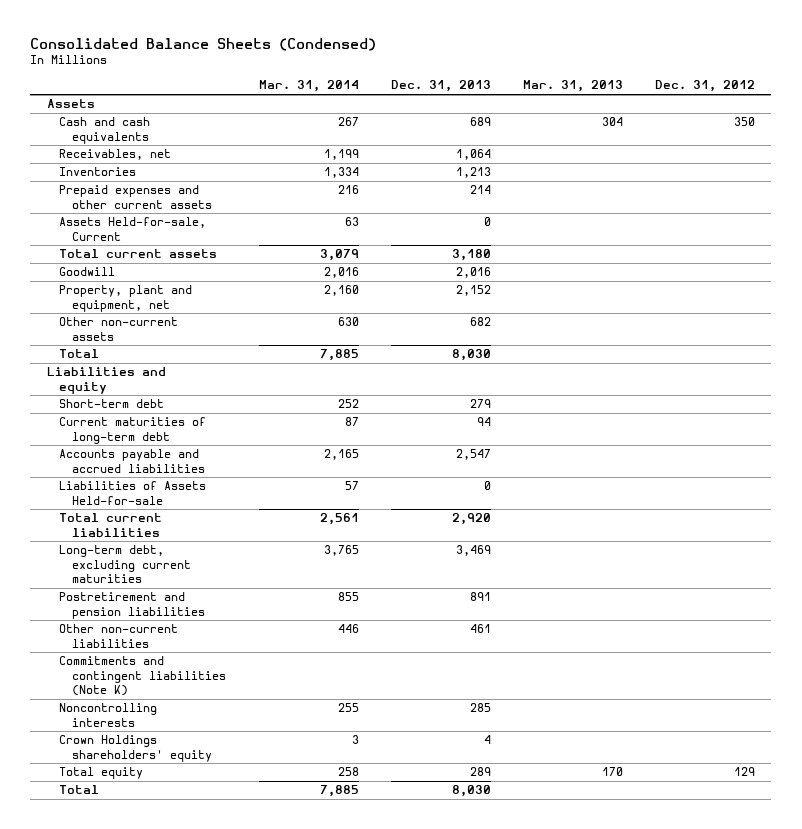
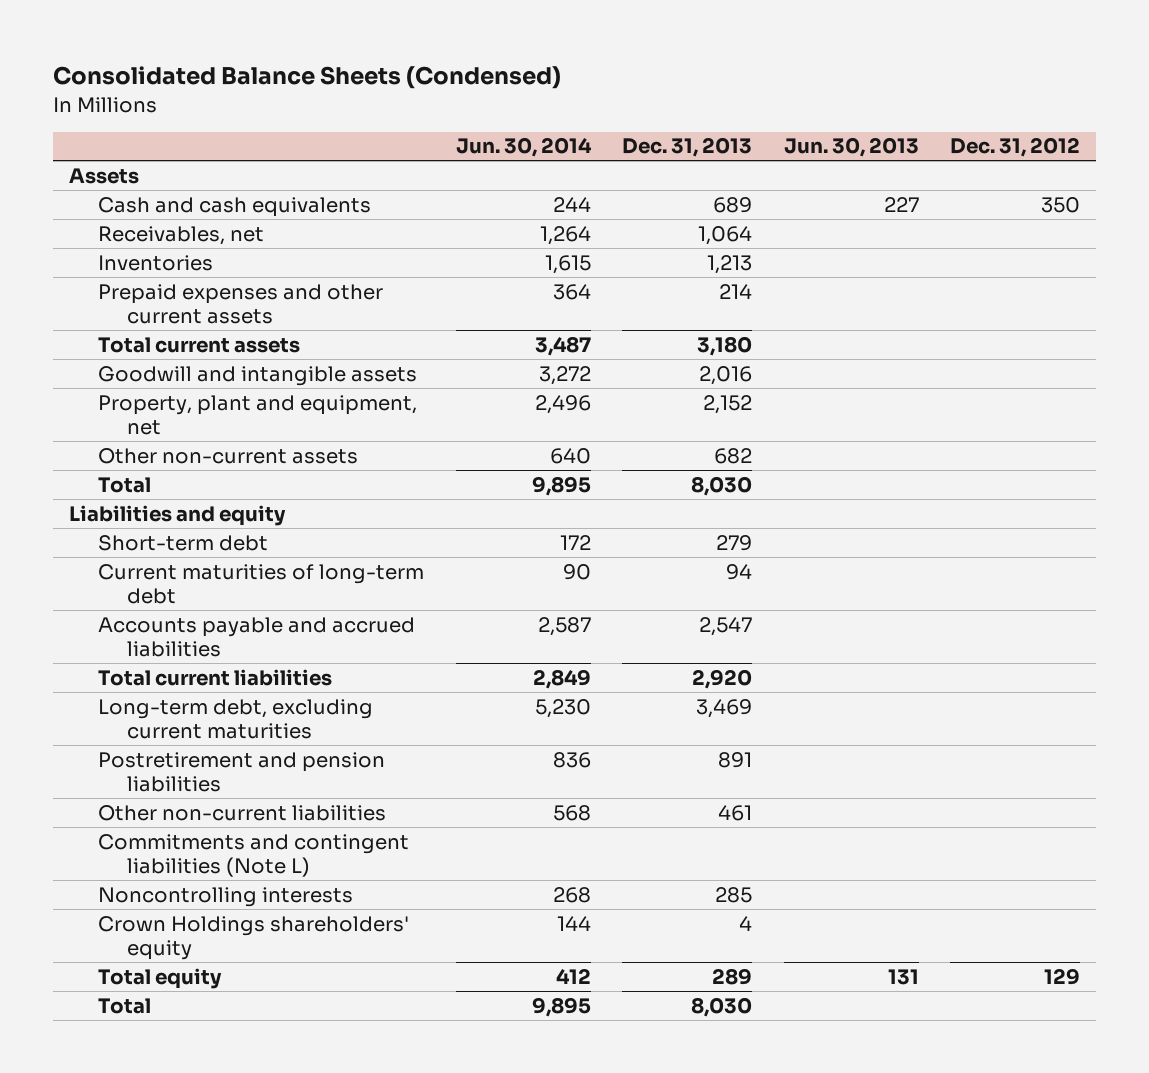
[258,80,359,93] Mar. 31, 2014 -> none
[522,80,623,93] Mar. 31, 2013 -> none
none -> [455,137,592,158] Jun. 30, 2014
none -> [783,137,919,158] Jun. 30, 2013
[59,217,207,241] Assets Held-for-sale, Current -> none
[59,267,116,277] Goodwill -> [98,365,418,386] Goodwill and intangible assets
[59,481,207,505] Liabilities of Assets Held-for-sale -> none
[59,656,227,697] Commitments and contingent liabilities (Note K) -> [98,833,410,877] Commitments and contingent liabilities (Note L)

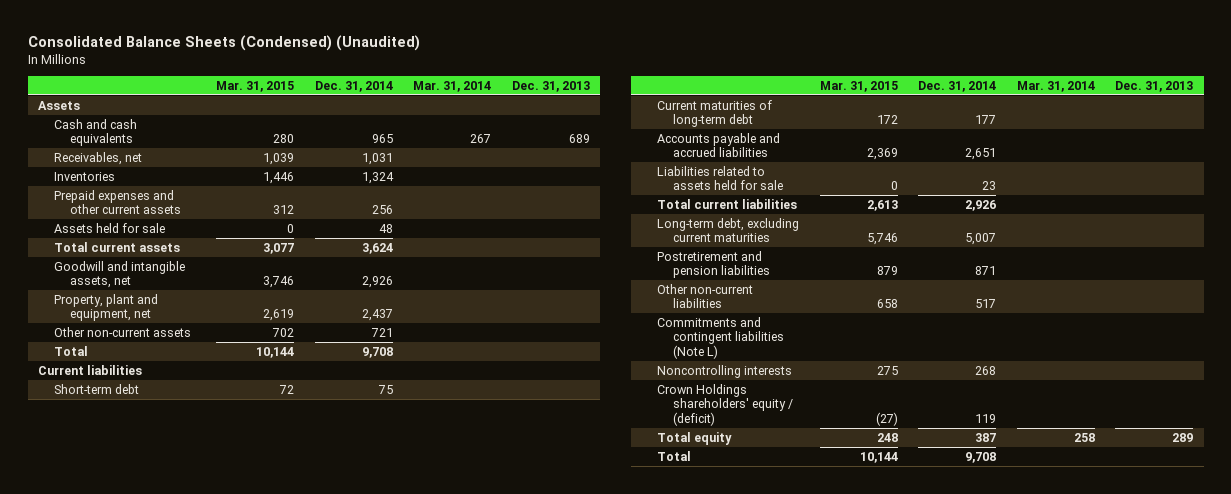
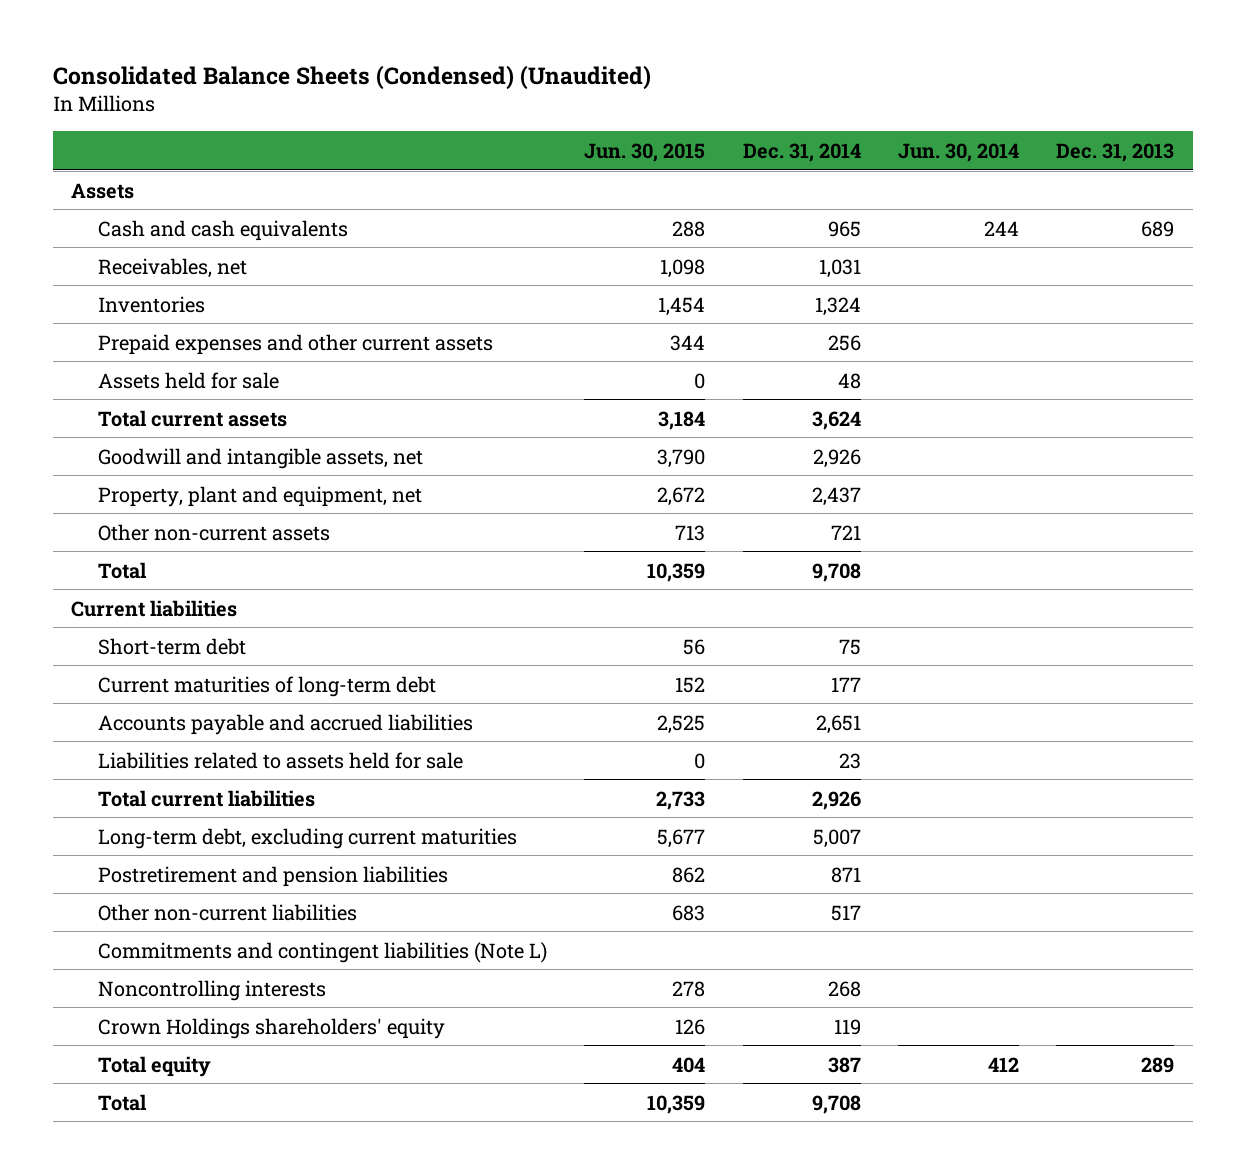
[216,81,295,93] Mar. 31, 2015 -> none
[413,81,492,93] Mar. 31, 2014 -> none
none -> [584,142,706,162] Jun. 30, 2015
none -> [897,142,1019,162] Jun. 30, 2014
[657,383,794,426] Crown Holdings shareholders' equity / (deficit) -> [97,1017,445,1039] Crown Holdings shareholders' equity

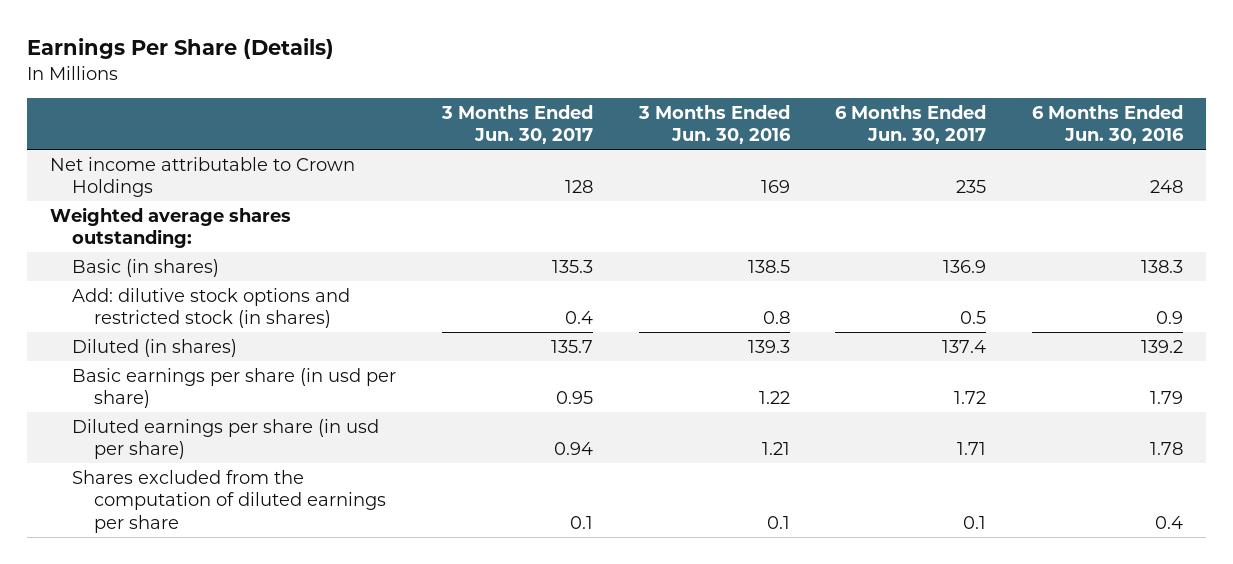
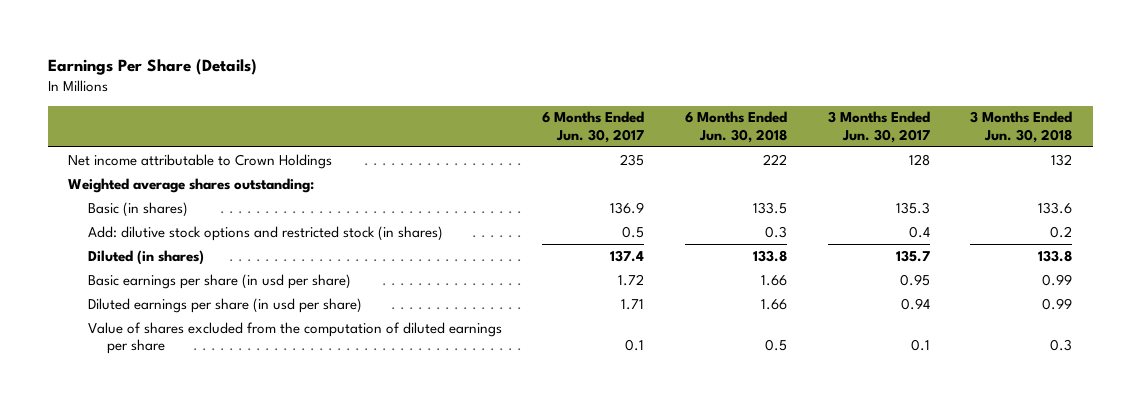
[637,104,791,145] 3 Months Ended Jun. 30, 2016 -> none
[1032,104,1185,145] 6 Months Ended Jun. 30, 2016 -> none
none -> [685,111,788,143] 6 Months Ended Jun. 30, 2018
none -> [970,111,1073,143] 3 Months Ended Jun. 30, 2018
[72,469,387,533] Shares excluded from the computation of diluted earnings per share -> [87,321,502,355] Value of shares excluded from the computation of diluted earnings per share

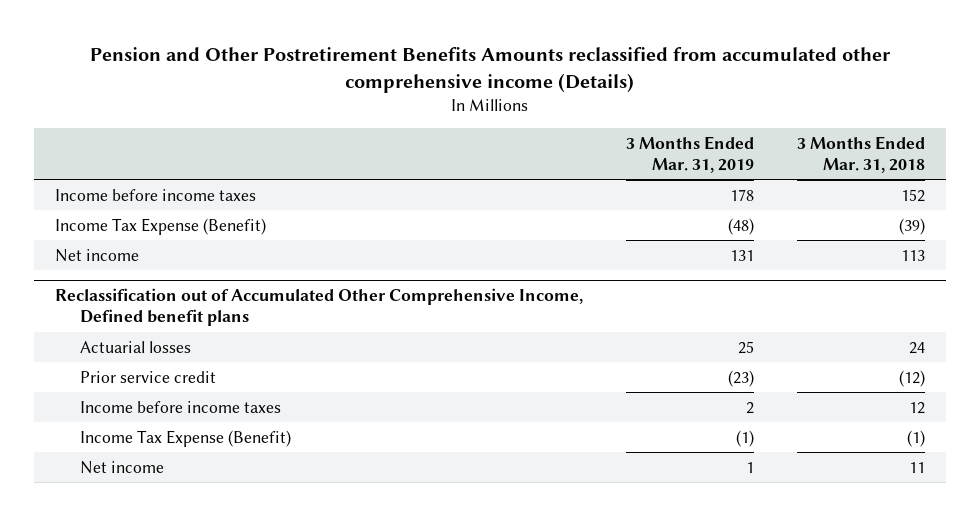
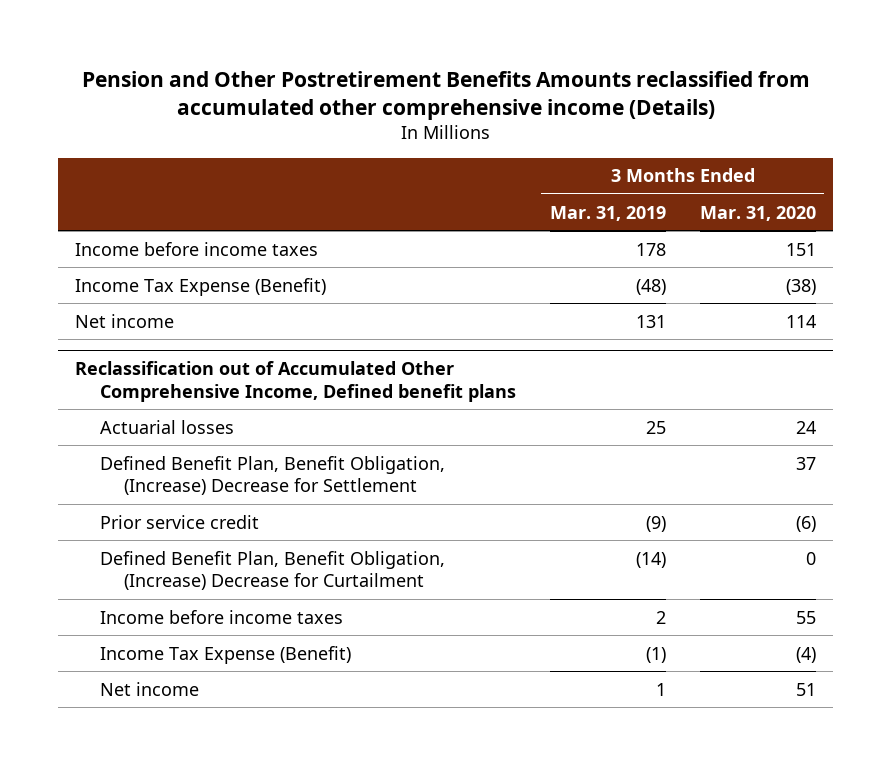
[796,135,925,173] 3 Months Ended Mar. 31, 2018 -> none
none -> [699,205,816,221] Mar. 31, 2020
none -> [99,455,445,496] Defined Benefit Plan, Benefit Obligation, (Increase) Decrease for Settlement
[728,369,755,387] (23) -> [645,515,666,532] (9)
none -> [99,550,445,591] Defined Benefit Plan, Benefit Obligation, (Increase) Decrease for Curtailment

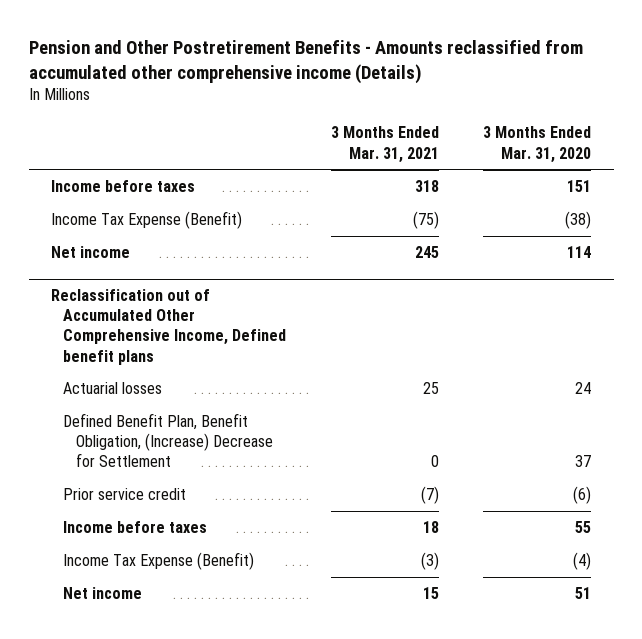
[81,70,810,120] Pension and Other Postretirement Benefits Amounts reclassified from accumulated other comprehensive income (Details) -> [28,39,583,84] Pension and Other Postretirement Benefits - Amounts reclassified from accumulated other comprehensive income (Details)
[549,205,666,221] Mar. 31, 2019 -> none
none -> [330,126,439,163] 3 Months Ended Mar. 31, 2021
[75,241,319,256] Income before income taxes -> [50,180,195,193] Income before taxes
[99,550,445,591] Defined Benefit Plan, Benefit Obligation, (Increase) Decrease for Curtailment -> none
[99,609,343,624] Income before income taxes -> [63,521,208,534] Income before taxes

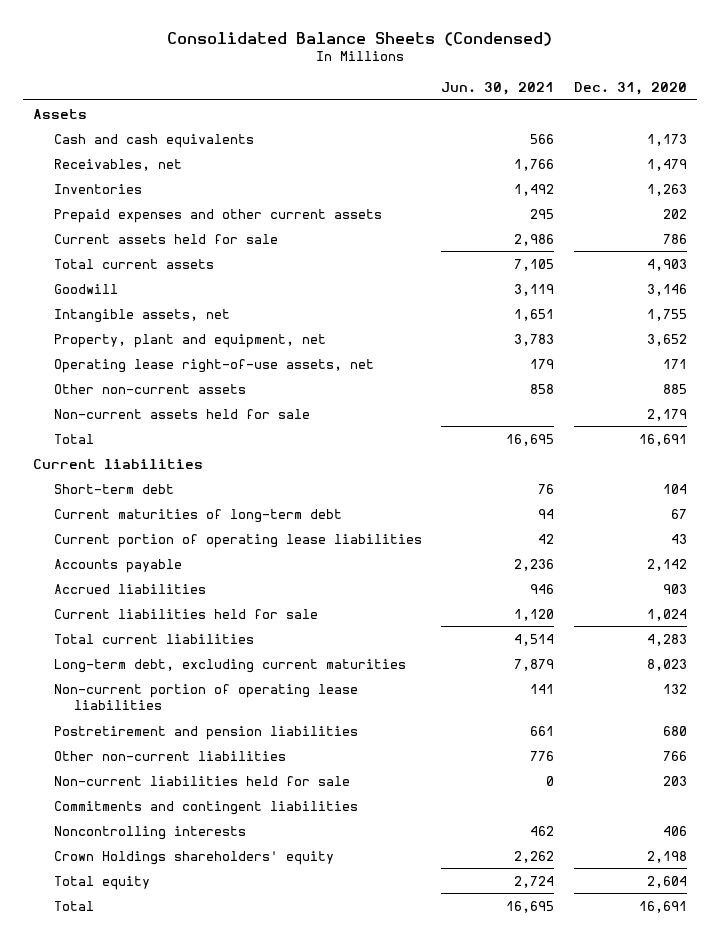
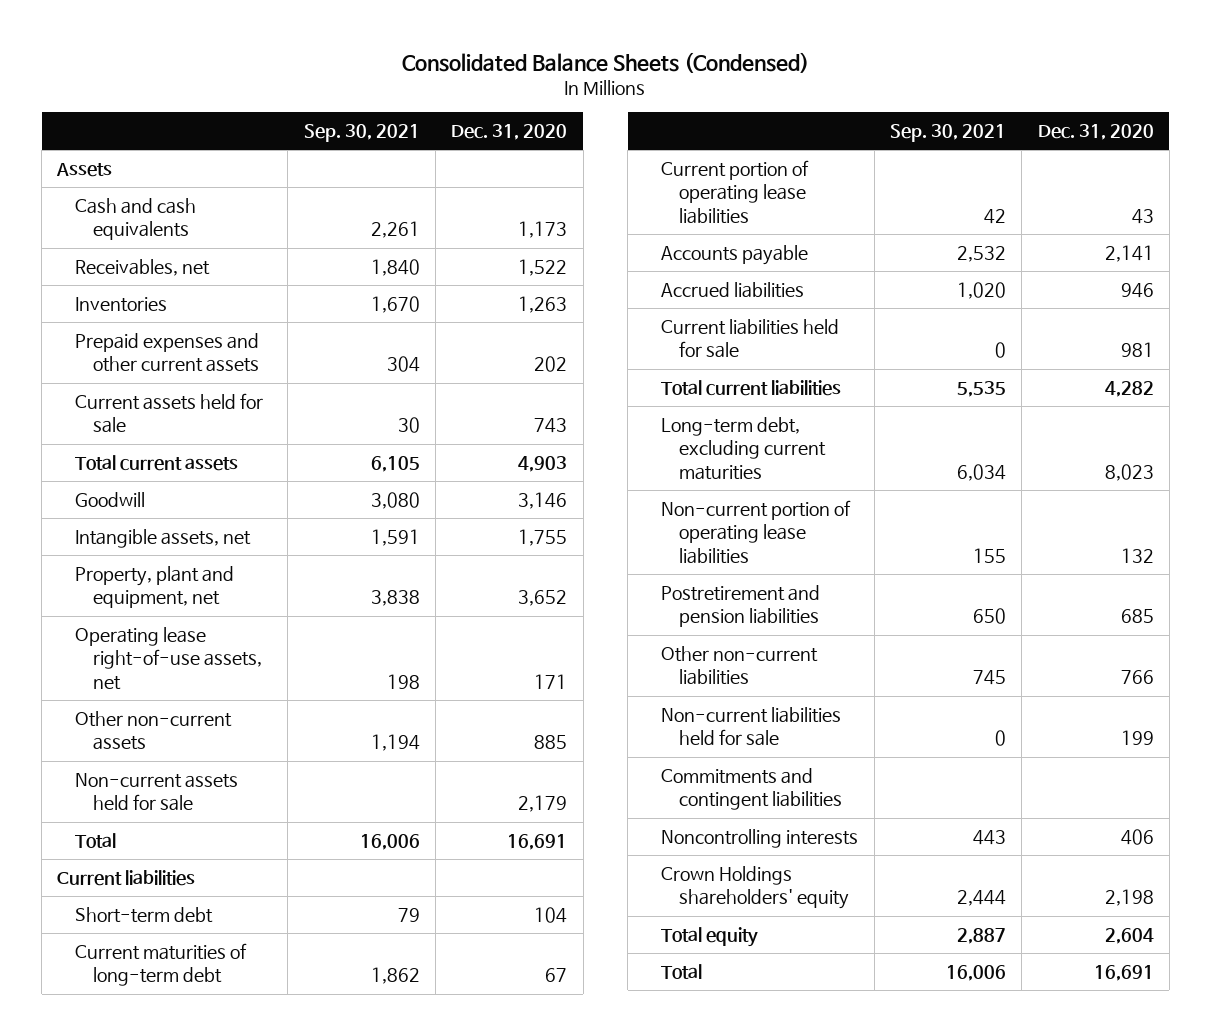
[441,82,555,96] Jun. 30, 2021 -> none
none -> [303,123,420,142] Sep. 30, 2021
[646,158,687,171] 1,479 -> [518,259,568,277] 1,522
[662,233,687,244] 786 -> [534,418,568,434] 743
[646,558,687,571] 2,142 -> [1104,245,1154,263] 2,141
[662,583,687,594] 903 -> [1120,283,1154,299] 946
[646,608,687,621] 1,024 -> [1120,342,1154,358] 981
[646,633,687,646] 4,283 -> [1104,381,1154,398] 4,282
[662,725,687,736] 680 -> [1120,609,1154,624] 685
[662,775,687,786] 203 -> [1120,730,1154,746] 199

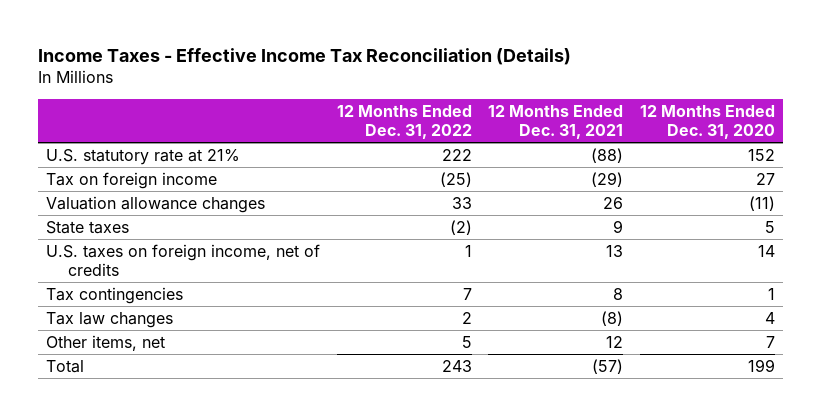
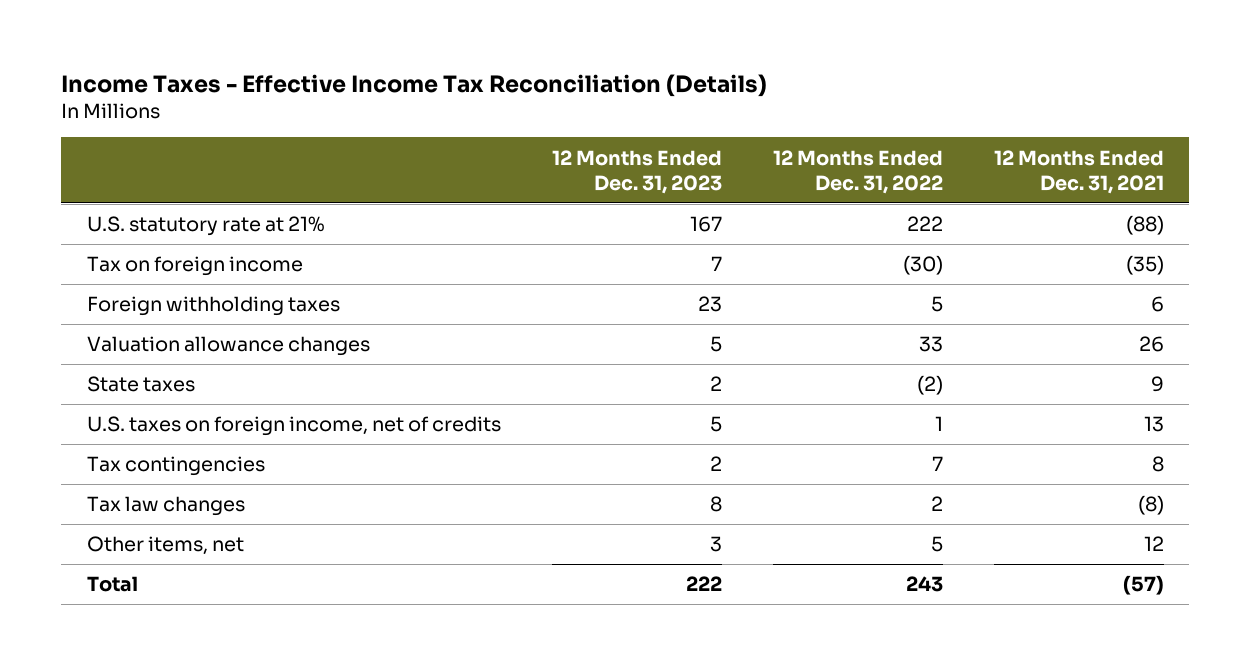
[639,105,775,139] 12 Months Ended Dec. 31, 2020 -> none
none -> [551,149,722,194] 12 Months Ended Dec. 31, 2023
[439,171,472,187] (25) -> [902,255,943,276] (30)
[591,171,624,187] (29) -> [1125,255,1164,276] (35)
none -> [86,296,340,317] Foreign withholding taxes

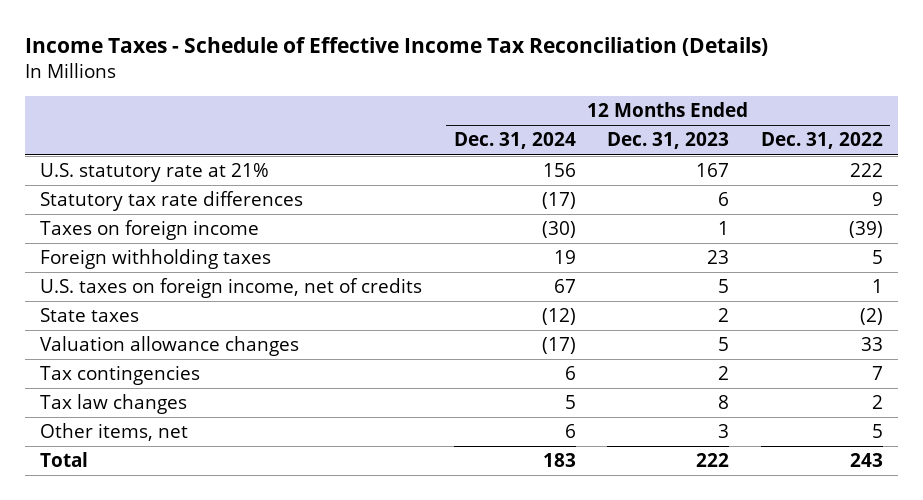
[61,73,768,97] Income Taxes - Effective Income Tax Reconciliation (Details) -> [24,36,768,56] Income Taxes - Schedule of Effective Income Tax Reconciliation (Details)
[993,149,1164,194] 12 Months Ended Dec. 31, 2021 -> none
none -> [453,132,576,150] Dec. 31, 2024
none -> [40,191,304,212] Statutory tax rate differences
[86,256,303,277] Tax on foreign income -> [40,220,260,241] Taxes on foreign income
[710,256,722,272] 7 -> [718,221,730,236] 1
[902,255,943,276] (30) -> [848,221,883,239] (39)
[86,376,195,393] State taxes -> [40,308,140,323] State taxes
[86,336,370,357] Valuation allowance changes -> [40,336,300,357] Valuation allowance changes

